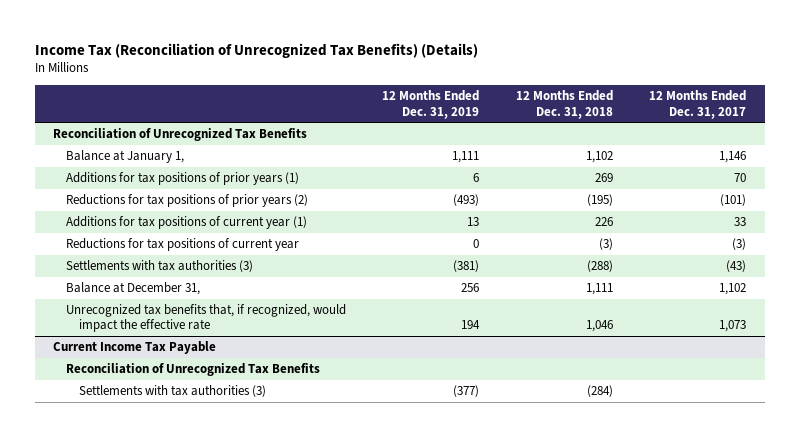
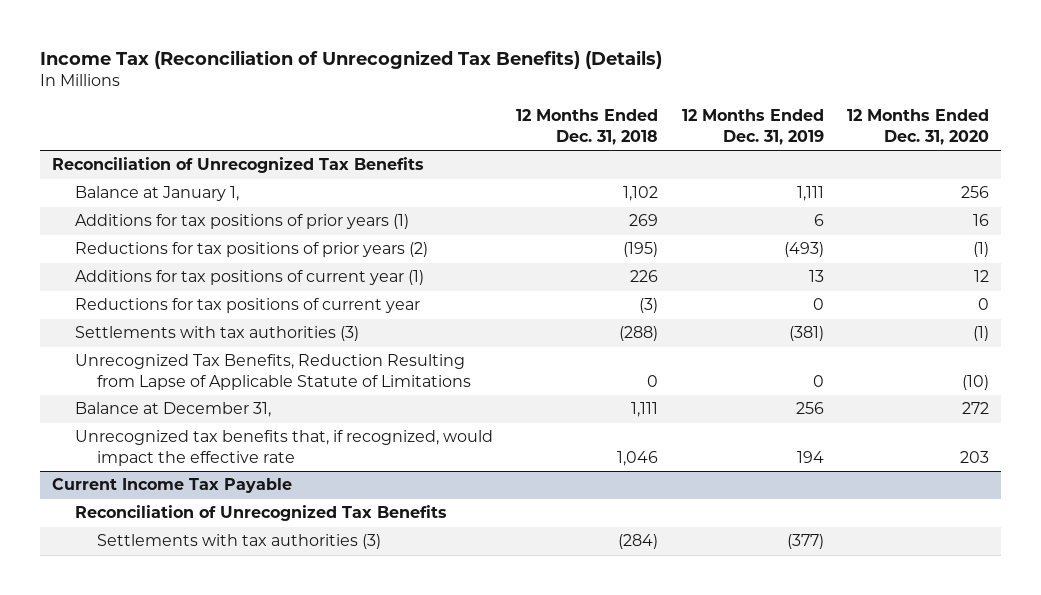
[649,90,747,119] 12 Months Ended Dec. 31, 2017 -> none
none -> [847,109,990,145] 12 Months Ended Dec. 31, 2020
none -> [74,354,472,390] Unrecognized Tax Benefits, Reduction Resulting from Lapse of Applicable Statute of Limitations

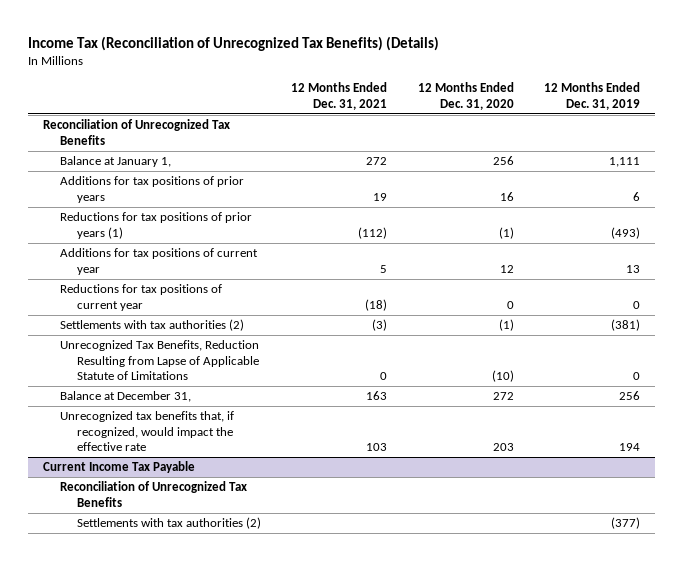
[516,109,659,145] 12 Months Ended Dec. 31, 2018 -> none
none -> [291,82,388,110] 12 Months Ended Dec. 31, 2021
[74,214,409,230] Additions for tax positions of prior years (1) -> [60,176,245,203] Additions for tax positions of prior years
[74,242,428,258] Reductions for tax positions of prior years (2) -> [60,212,253,239] Reductions for tax positions of prior years (1)
[74,270,424,286] Additions for tax positions of current year (1) -> [60,248,259,275] Additions for tax positions of current year
[74,326,359,342] Settlements with tax authorities (3) -> [60,319,245,332] Settlements with tax authorities (2)
[97,534,382,550] Settlements with tax authorities (3) -> [76,517,261,530] Settlements with tax authorities (2)

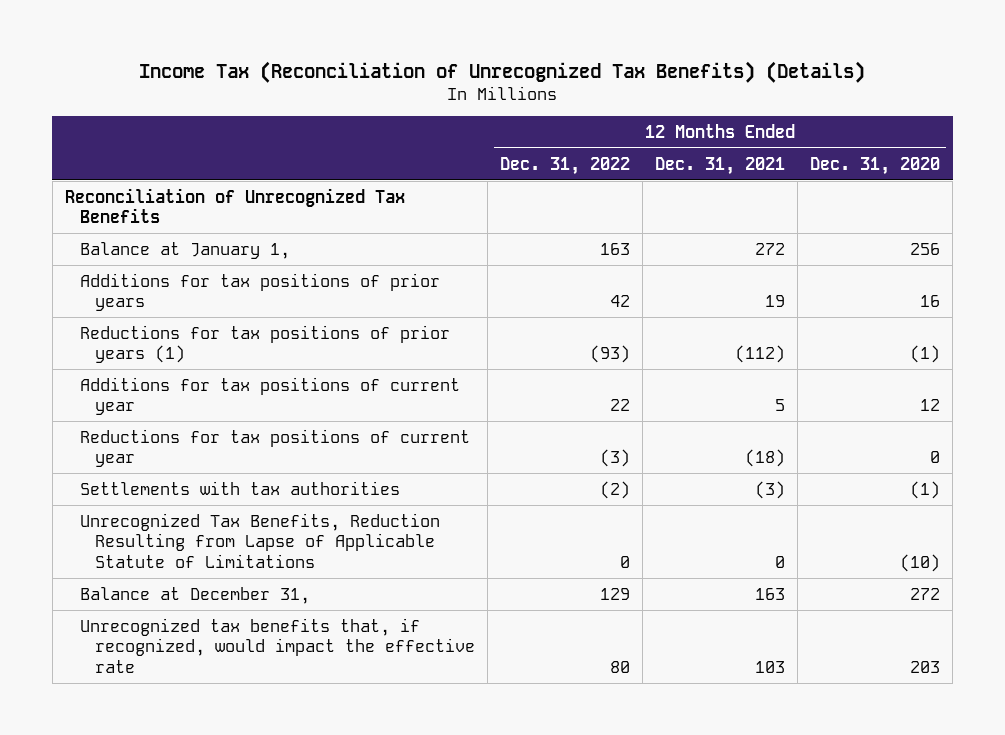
[544,82,641,110] 12 Months Ended Dec. 31, 2019 -> none
none -> [500,156,631,175] Dec. 31, 2022
[60,319,245,332] Settlements with tax authorities (2) -> [80,480,401,495] Settlements with tax authorities
[43,461,196,474] Current Income Tax Payable -> none
[60,481,248,507] Reconciliation of Unrecognized Tax Benefits -> none
[76,517,261,530] Settlements with tax authorities (2) -> none

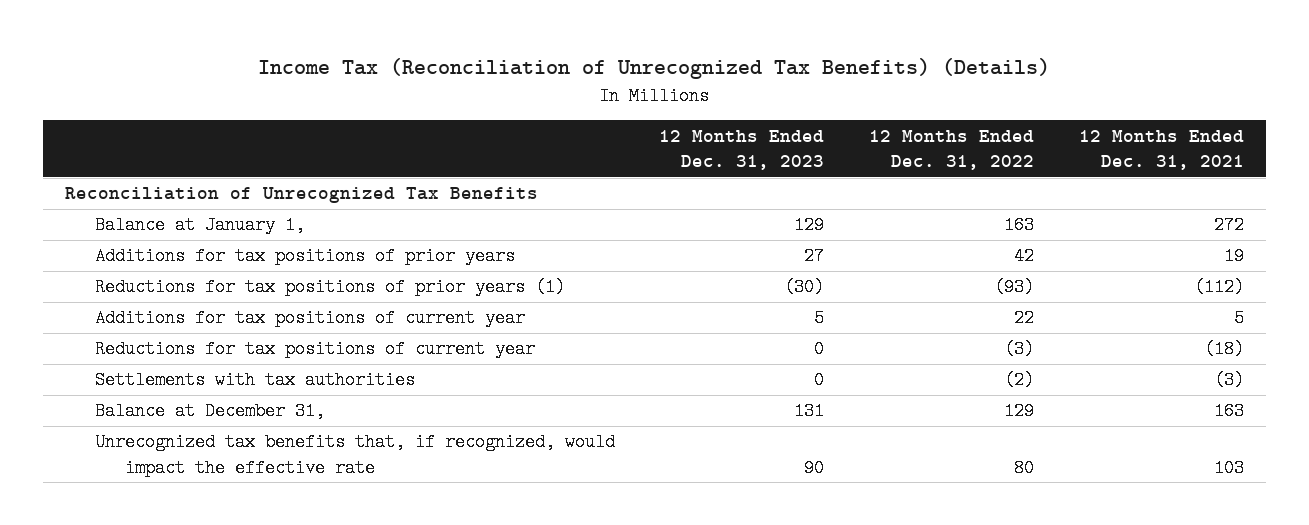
[810,156,941,175] Dec. 31, 2020 -> none
none -> [659,129,825,171] 12 Months Ended Dec. 31, 2023
[80,512,441,568] Unrecognized Tax Benefits, Reduction Resulting from Lapse of Applicable Statute of Limitations -> none

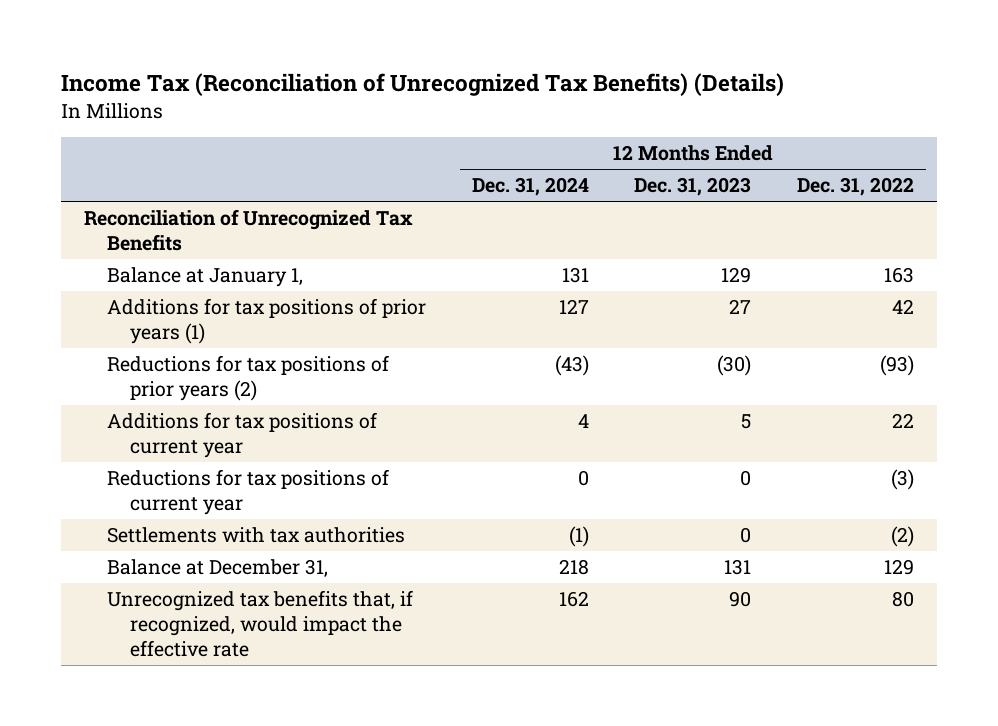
[1078,129,1244,171] 12 Months Ended Dec. 31, 2021 -> none
none -> [471,177,589,197] Dec. 31, 2024
[94,247,515,266] Additions for tax positions of prior years -> [106,298,426,345] Additions for tax positions of prior years (1)
[94,278,565,297] Reductions for tax positions of prior years (1) -> [106,355,389,402] Reductions for tax positions of prior years (2)

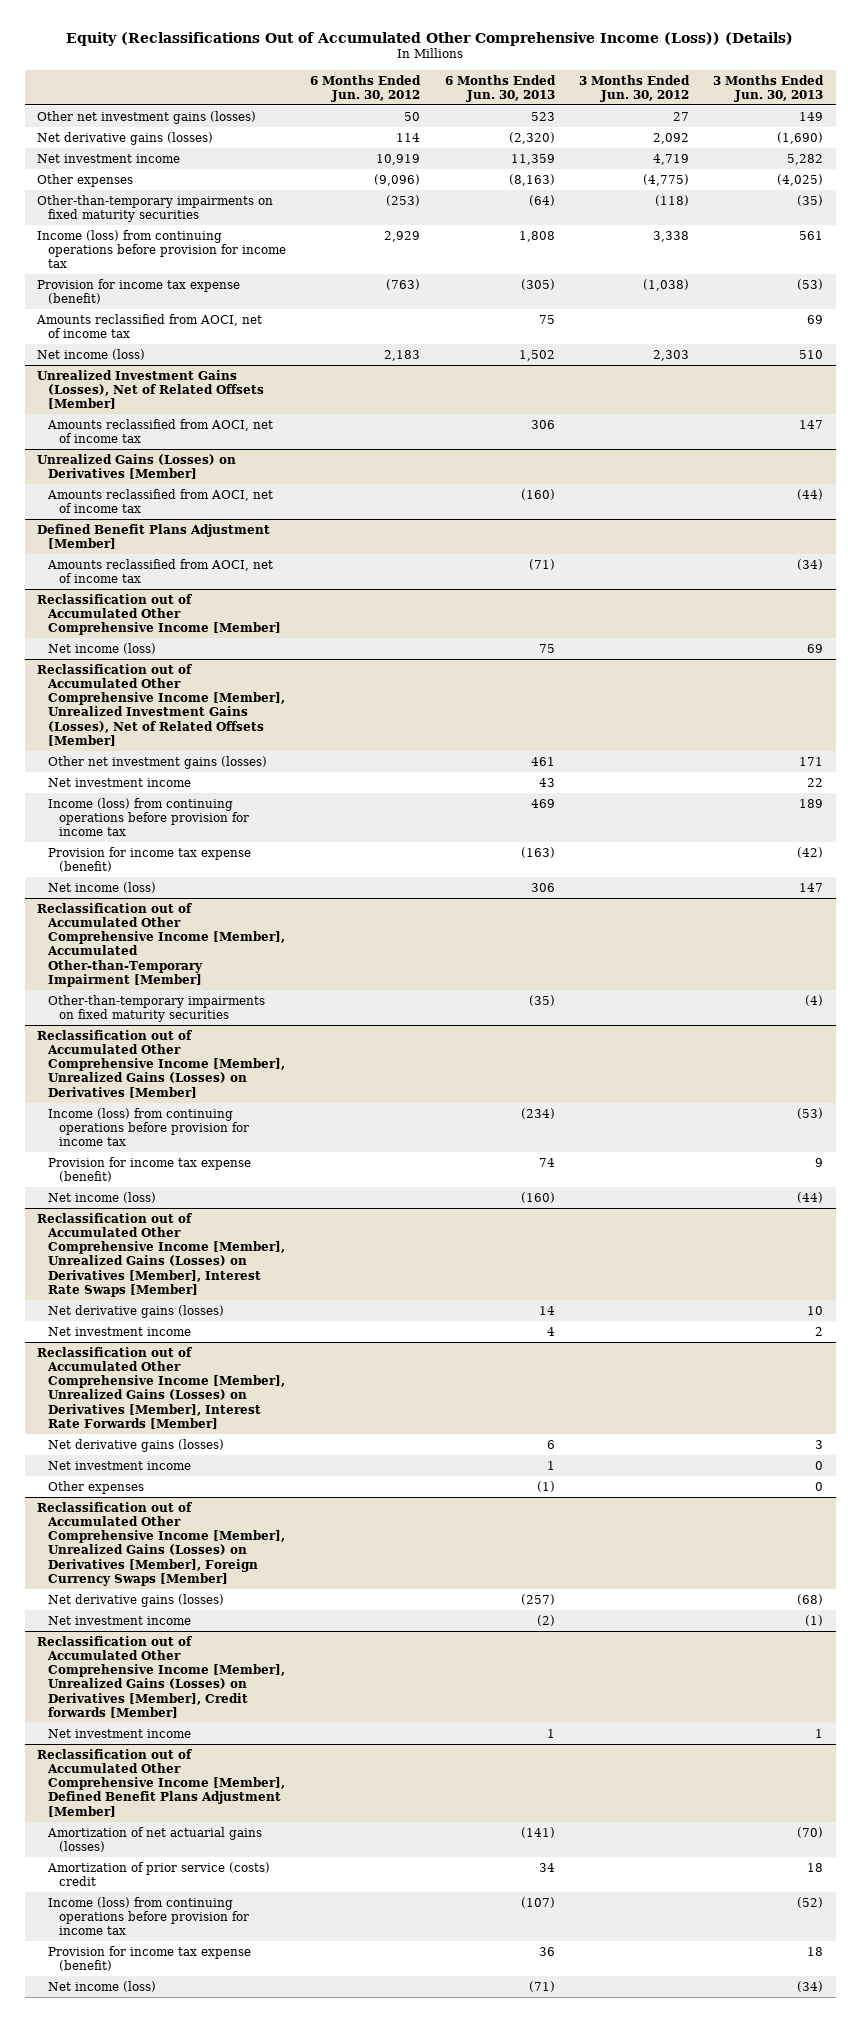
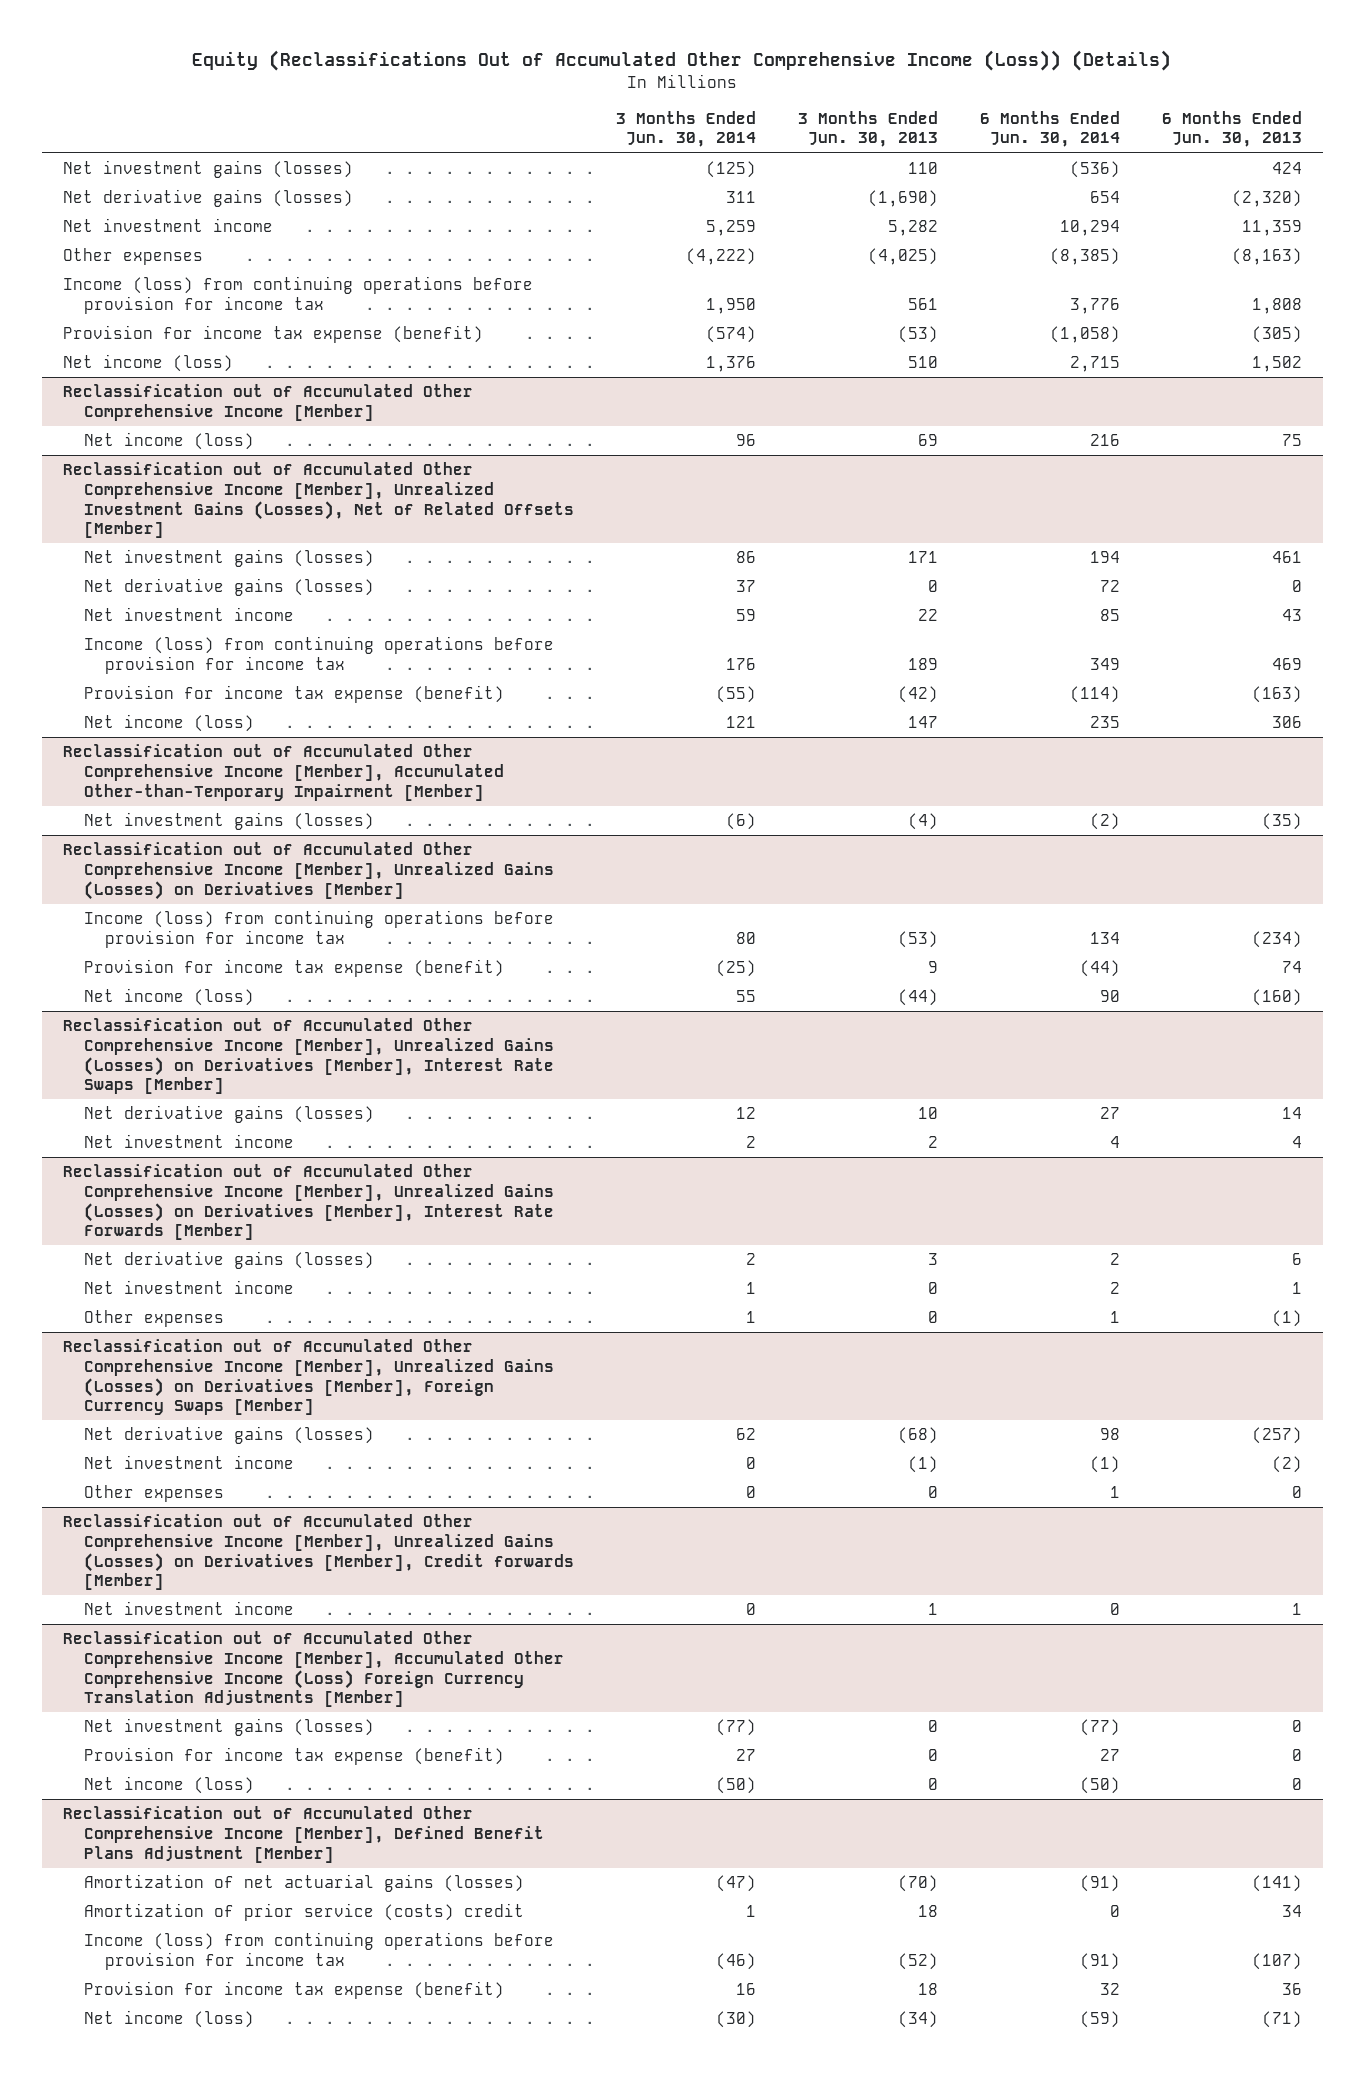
[310,74,422,102] 6 Months Ended Jun. 30, 2012 -> none
[578,74,690,102] 3 Months Ended Jun. 30, 2012 -> none
none -> [615,110,756,148] 3 Months Ended Jun. 30, 2014
none -> [979,110,1120,148] 6 Months Ended Jun. 30, 2014
[36,110,256,124] Other net investment gains (losses) -> [62,160,353,179] Net investment gains (losses)
[530,111,555,121] 523 -> [1271,162,1302,175] 424
[799,111,824,121] 149 -> [907,162,938,175] 110
[36,194,273,222] Other-than-temporary impairments on fixed maturity securities -> none
[35,313,262,338] Amounts reclassified from AOCI, net of income tax -> none
[36,369,264,410] Unrealized Investment Gains (Losses), Net of Related Offsets [Member] -> none
[46,418,273,443] Amounts reclassified from AOCI, net of income tax -> none
[36,453,236,479] Unrealized Gains (Losses) on Derivatives [Member] -> none
[46,488,273,513] Amounts reclassified from AOCI, net of income tax -> none
[36,523,270,549] Defined Benefit Plans Adjustment [Member] -> none
[46,558,273,583] Amounts reclassified from AOCI, net of income tax -> none
[47,755,267,769] Other net investment gains (losses) -> [83,549,374,568] Net investment gains (losses)
none -> [83,578,374,597] Net derivative gains (losses)
[47,994,265,1022] Other-than-temporary impairments on fixed maturity securities -> [83,812,374,831] Net investment gains (losses)
none -> [83,1485,224,1503] Other expenses
none -> [62,1631,564,1708] Reclassification out of Accumulated Other Comprehensive Income [Member], Accumulated Other Comprehensive Income (Loss) Foreign Currency Translation Adjustments [Member]
none -> [83,1718,374,1737] Net investment gains (losses)
none -> [83,1747,504,1766] Provision for income tax expense (benefit)
none -> [83,1776,254,1795] Net income (loss)

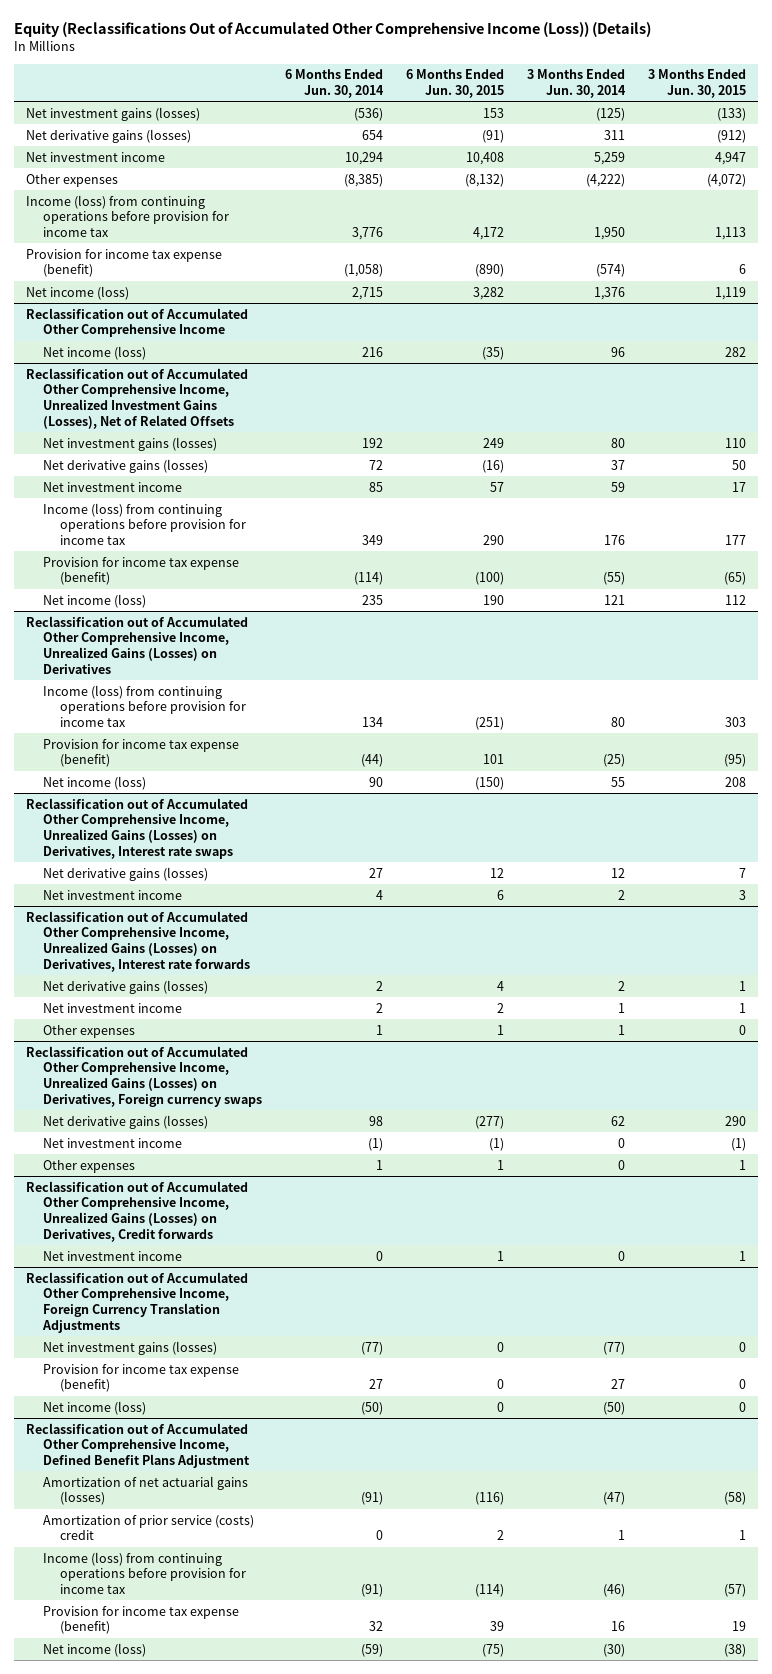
[797,110,938,148] 3 Months Ended Jun. 30, 2013 -> none
[1161,110,1302,148] 6 Months Ended Jun. 30, 2013 -> none
none -> [406,69,505,98] 6 Months Ended Jun. 30, 2015
none -> [648,69,747,98] 3 Months Ended Jun. 30, 2015
[62,384,473,421] Reclassification out of Accumulated Other Comprehensive Income [Member] -> [25,307,248,338] Reclassification out of Accumulated Other Comprehensive Income
[62,462,574,539] Reclassification out of Accumulated Other Comprehensive Income [Member], Unrealized Investment Gains (Losses), Net of Related Offsets [Member] -> [25,367,248,429] Reclassification out of Accumulated Other Comprehensive Income, Unrealized Investment Gains (Losses), Net of Related Offsets
[735,551,756,564] 86 -> [611,437,626,448] 80
[1089,551,1120,564] 194 -> [362,437,384,448] 192
[62,744,504,801] Reclassification out of Accumulated Other Comprehensive Income [Member], Accumulated Other-than-Temporary Impairment [Member] -> none
[83,812,374,831] Net investment gains (losses) -> none
[62,842,554,900] Reclassification out of Accumulated Other Comprehensive Income [Member], Unrealized Gains (Losses) on Derivatives [Member] -> [25,615,248,674] Reclassification out of Accumulated Other Comprehensive Income, Unrealized Gains (Losses) on Derivatives
[62,1018,554,1095] Reclassification out of Accumulated Other Comprehensive Income [Member], Unrealized Gains (Losses) on Derivatives [Member], Interest Rate Swaps [Member] -> [25,797,248,859] Reclassification out of Accumulated Other Comprehensive Income, Unrealized Gains (Losses) on Derivatives, Interest rate swaps
[62,1164,554,1241] Reclassification out of Accumulated Other Comprehensive Income [Member], Unrealized Gains (Losses) on Derivatives [Member], Interest Rate Forwards [Member] -> [25,910,251,972] Reclassification out of Accumulated Other Comprehensive Income, Unrealized Gains (Losses) on Derivatives, Interest rate forwards
[62,1339,554,1416] Reclassification out of Accumulated Other Comprehensive Income [Member], Unrealized Gains (Losses) on Derivatives [Member], Foreign Currency Swaps [Member] -> [25,1045,263,1107] Reclassification out of Accumulated Other Comprehensive Income, Unrealized Gains (Losses) on Derivatives, Foreign currency swaps
[62,1514,574,1591] Reclassification out of Accumulated Other Comprehensive Income [Member], Unrealized Gains (Losses) on Derivatives [Member], Credit forwards [Member] -> [25,1180,248,1242] Reclassification out of Accumulated Other Comprehensive Income, Unrealized Gains (Losses) on Derivatives, Credit forwards
[62,1631,564,1708] Reclassification out of Accumulated Other Comprehensive Income [Member], Accumulated Other Comprehensive Income (Loss) Foreign Currency Translation Adjustments [Member] -> [25,1271,248,1333] Reclassification out of Accumulated Other Comprehensive Income, Foreign Currency Translation Adjustments
[62,1806,544,1863] Reclassification out of Accumulated Other Comprehensive Income [Member], Defined Benefit Plans Adjustment [Member] -> [25,1422,251,1468] Reclassification out of Accumulated Other Comprehensive Income, Defined Benefit Plans Adjustment

